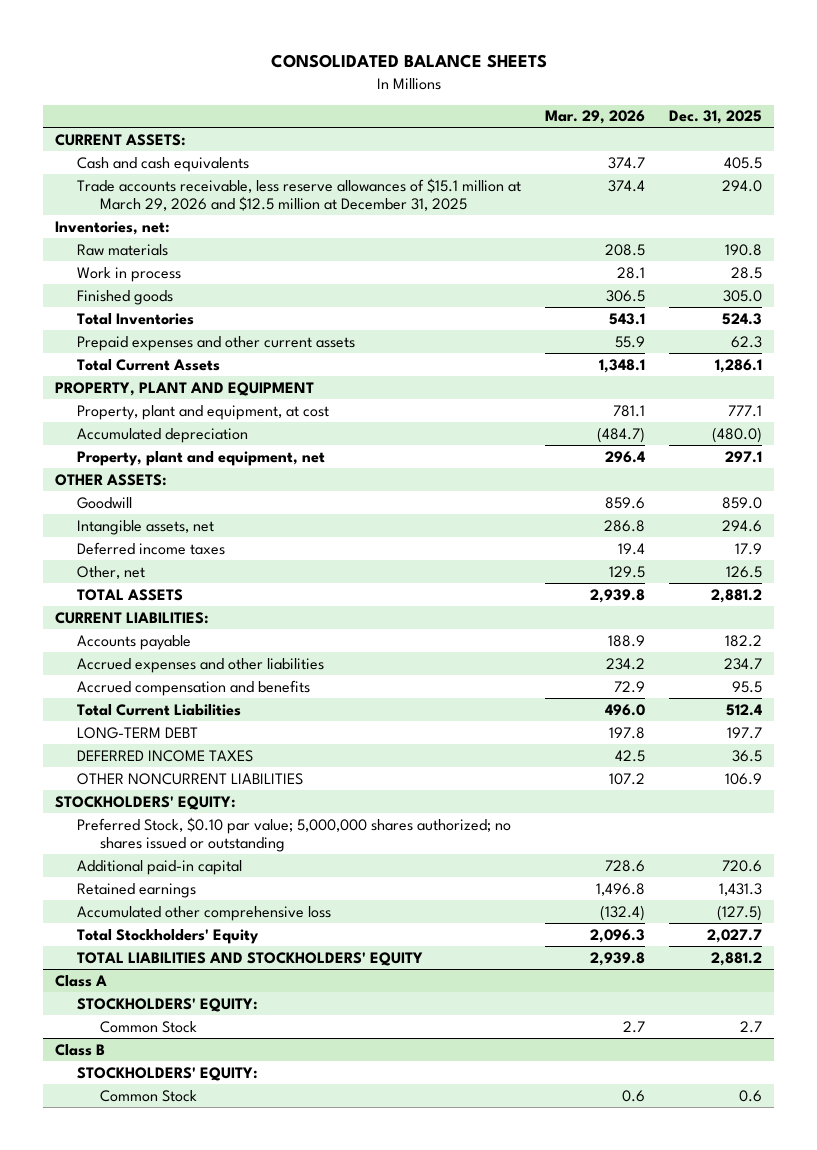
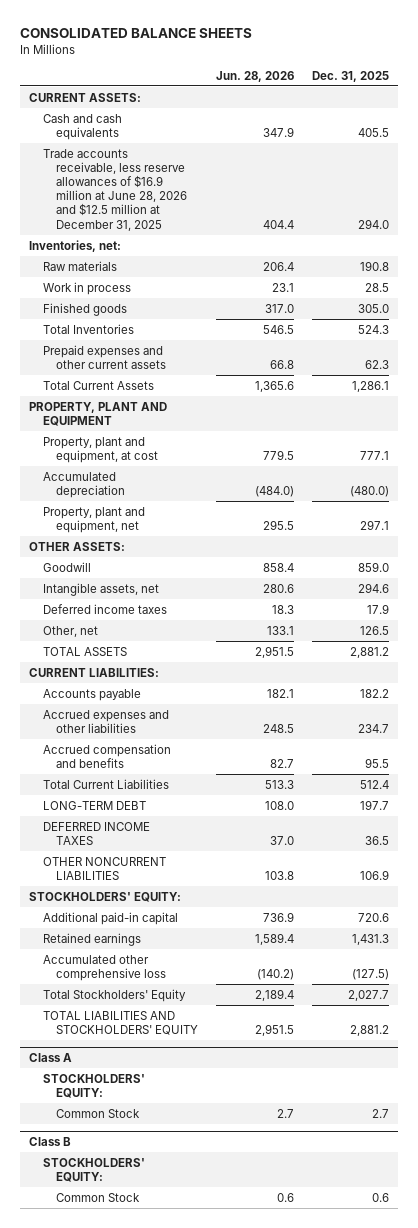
[545,110,646,125] Mar. 29, 2026 -> none
none -> [216,70,295,82] Jun. 28, 2026
[77,177,522,211] Trade accounts receivable, less reserve allowances of $15.1 million at March 29, 2026 and $12.5 million at December 31, 2025 -> [42,148,188,231] Trade accounts receivable, less reserve allowances of $16.9 million at June 28, 2026 and $12.5 million at December 31, 2025
[77,816,512,852] Preferred Stock, $0.10 par value; 5,000,000 shares authorized; no shares issued or outstanding -> none

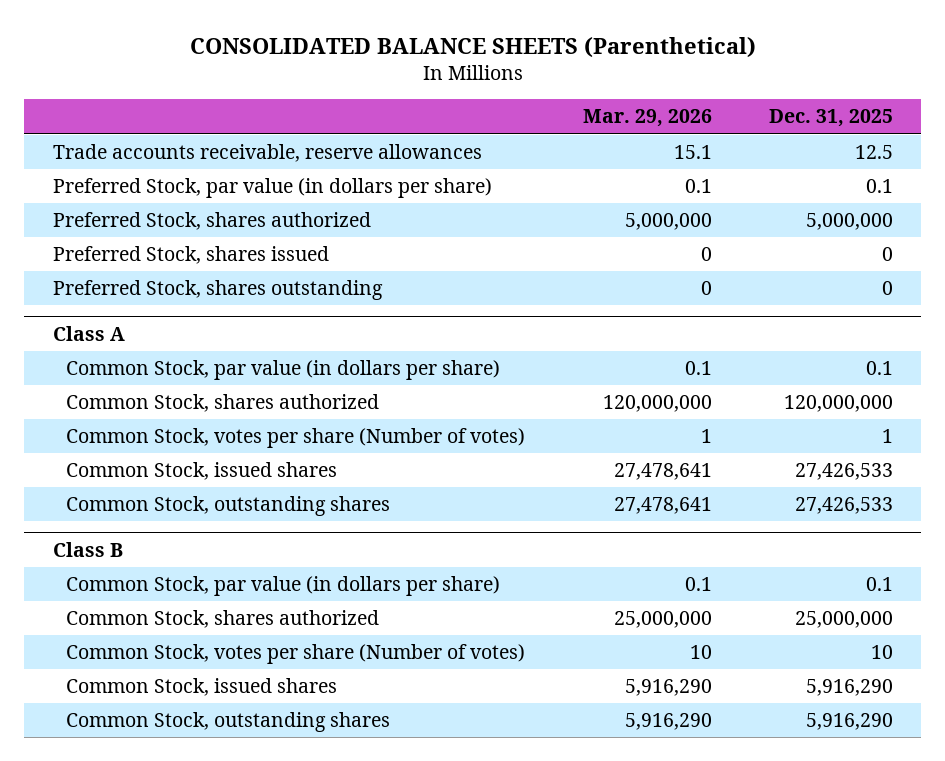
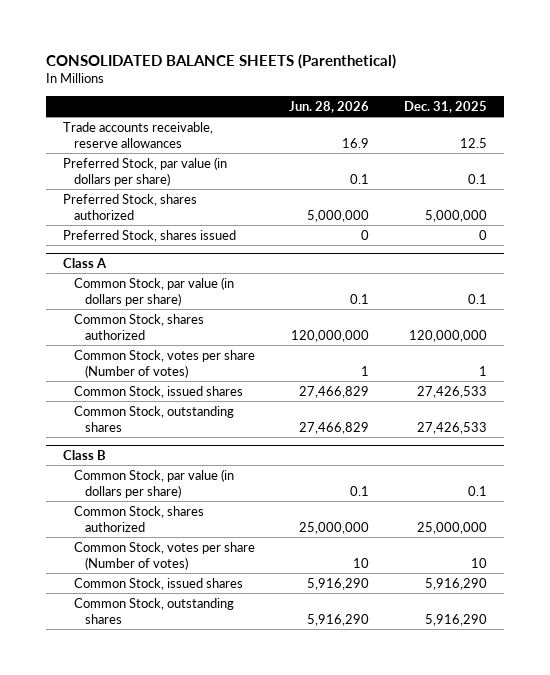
[582,109,712,128] Mar. 29, 2026 -> none
none -> [289,101,370,114] Jun. 28, 2026
[52,280,383,301] Preferred Stock, shares outstanding -> none

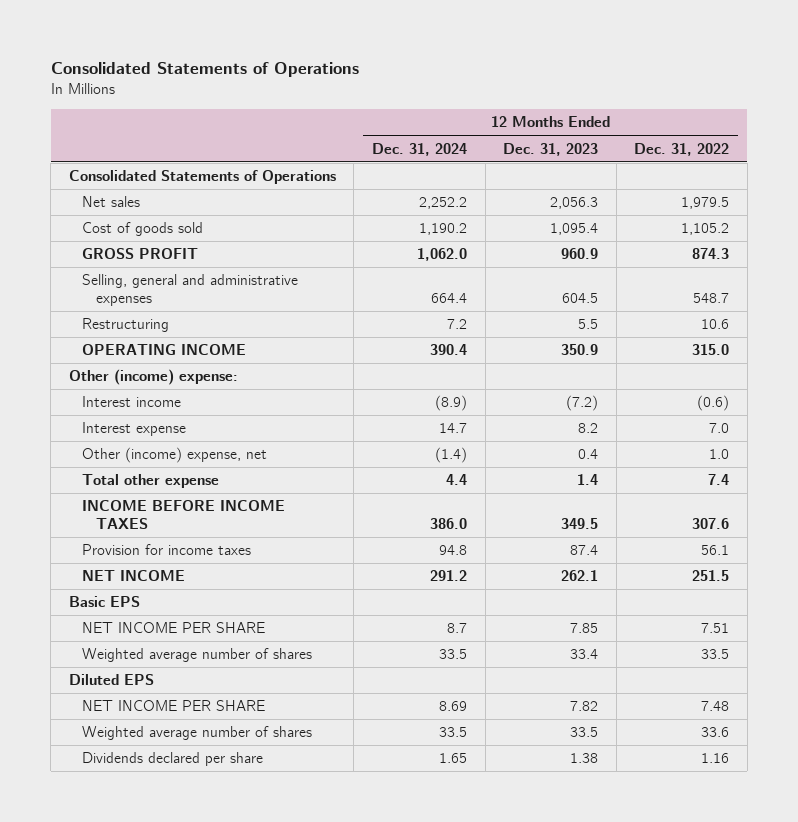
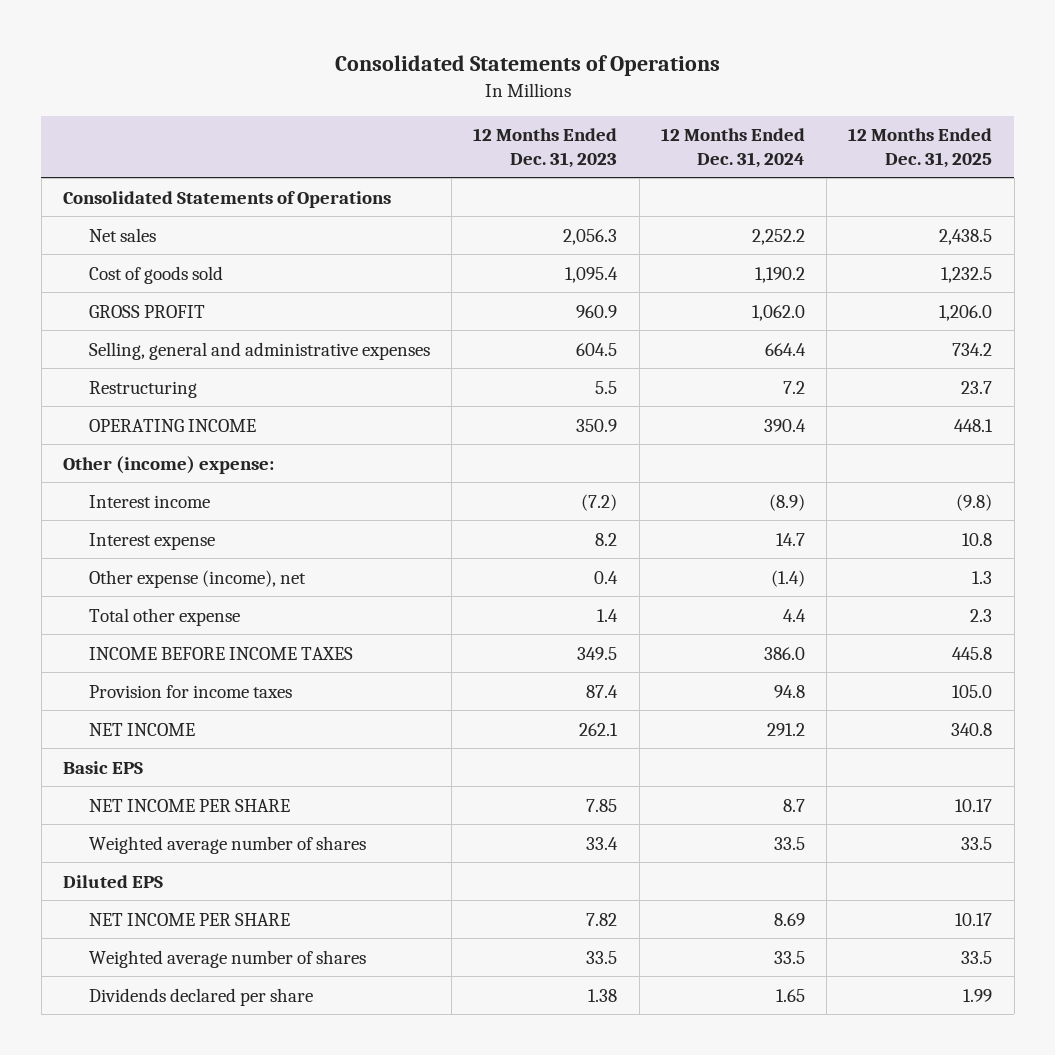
[634,142,730,156] Dec. 31, 2022 -> none
none -> [848,128,993,168] 12 Months Ended Dec. 31, 2025
[82,447,268,464] Other (income) expense, net -> [88,569,306,588] Other expense (income), net

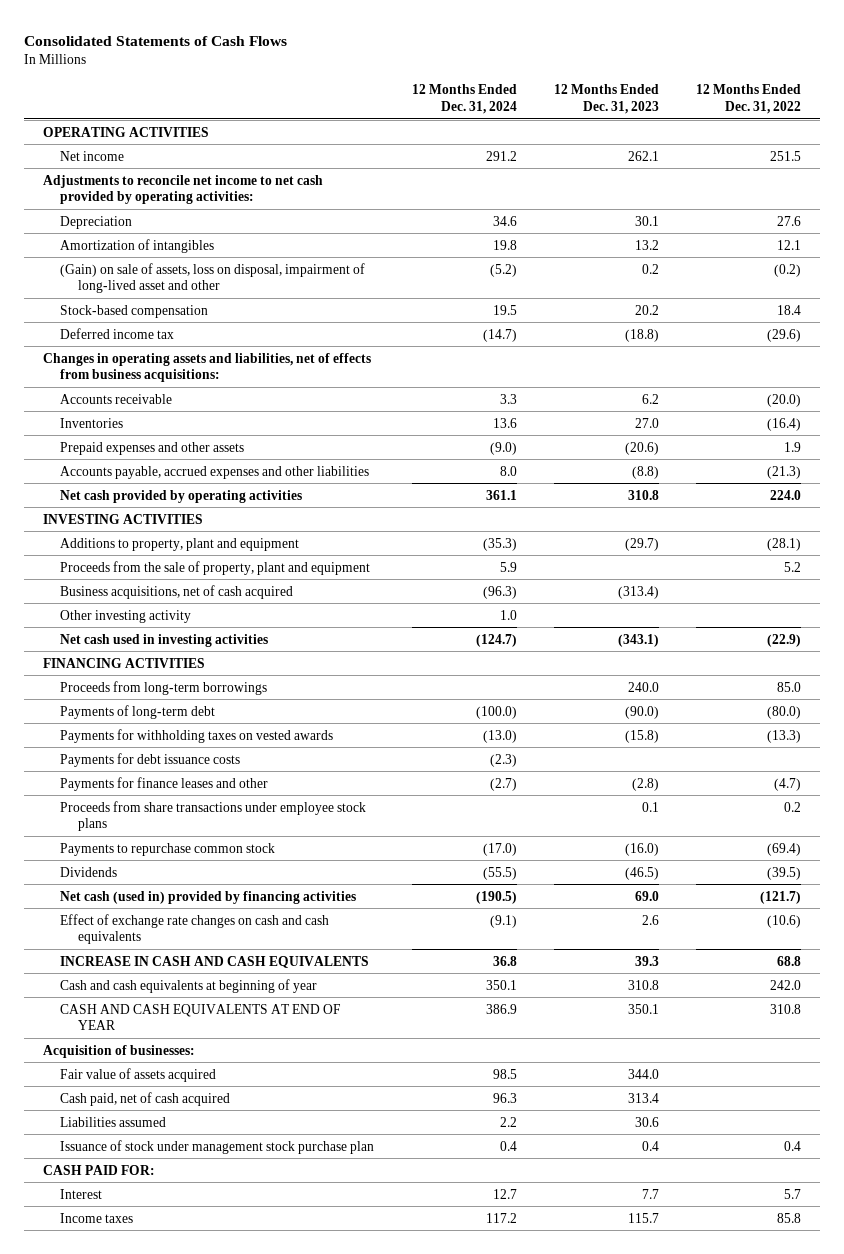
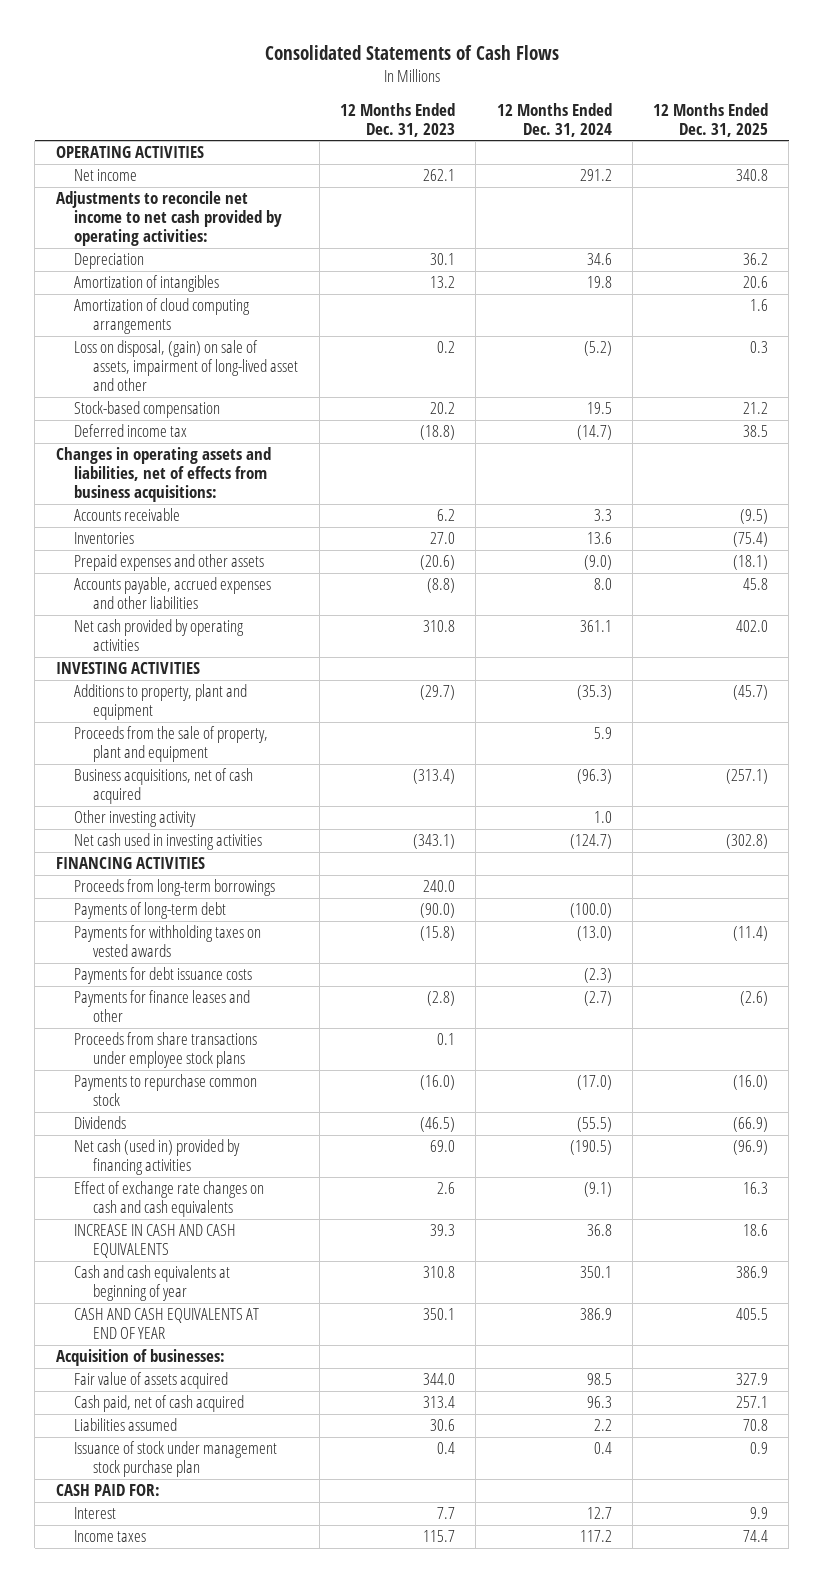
[696,84,802,114] 12 Months Ended Dec. 31, 2022 -> none
none -> [653,102,769,137] 12 Months Ended Dec. 31, 2025
none -> [74,298,251,335] Amortization of cloud computing arrangements
[60,262,366,294] (Gain) on sale of assets, loss on disposal, impairment of long-lived asset and other -> [74,340,299,392] Loss on disposal, (gain) on sale of assets, impairment of long-lived asset and other

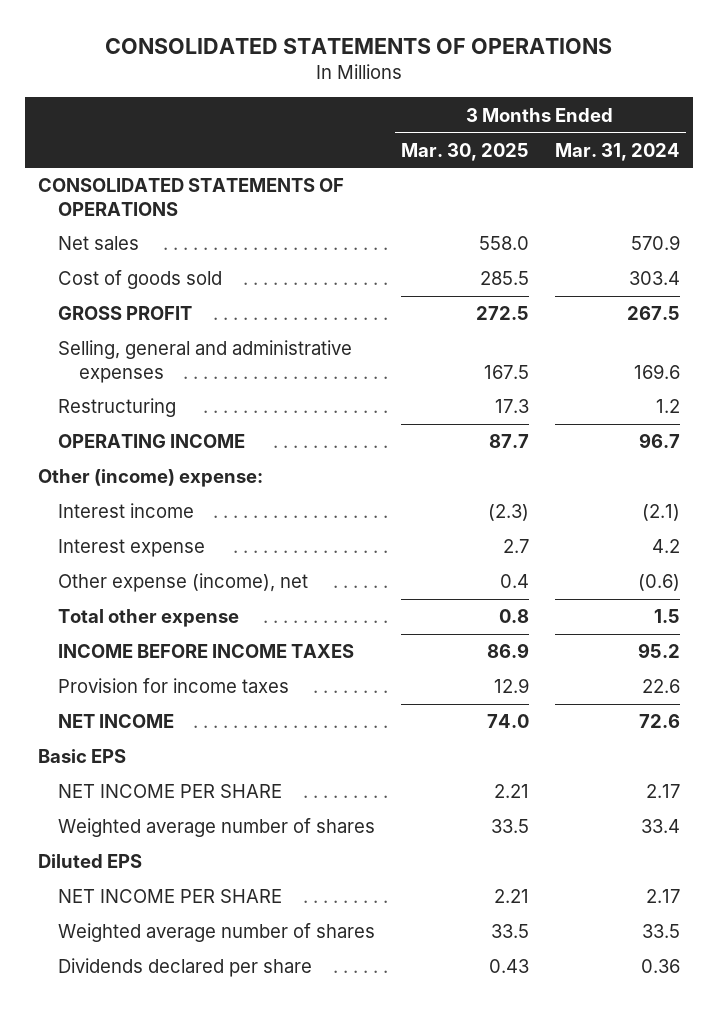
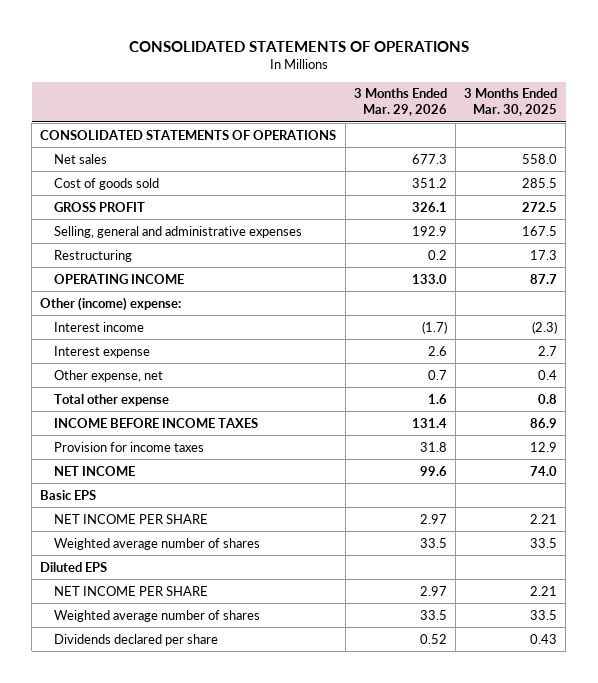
[554,142,680,161] Mar. 31, 2024 -> none
none -> [353,88,447,117] 3 Months Ended Mar. 29, 2026
[58,573,309,593] Other expense (income), net -> [53,369,163,382] Other expense, net

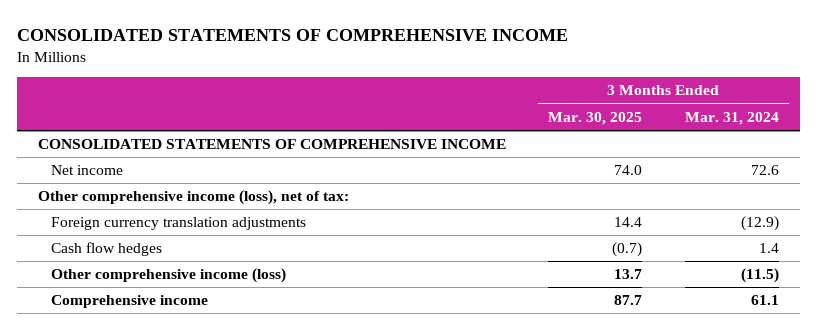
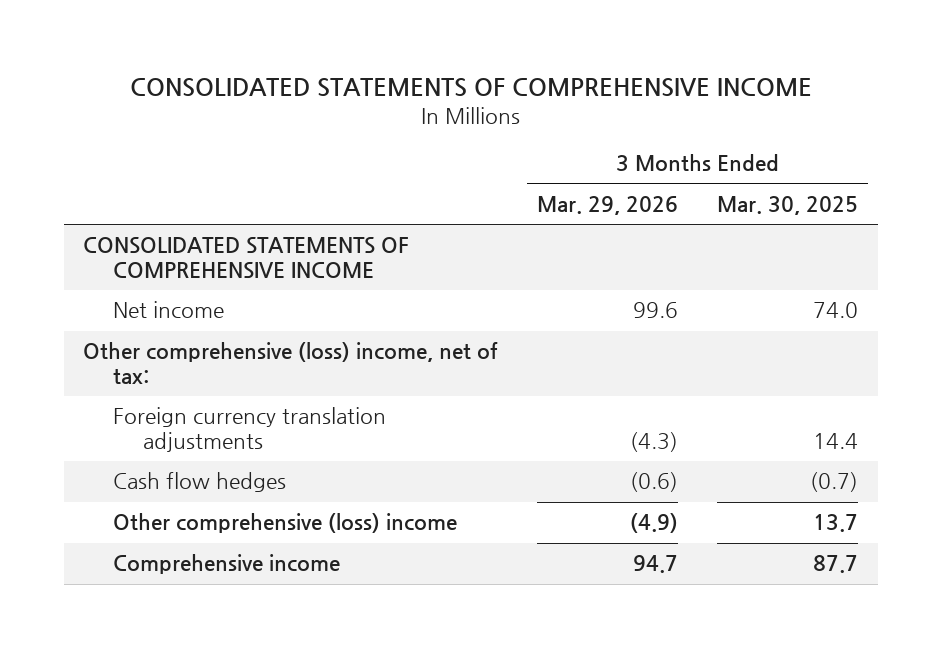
[684,111,779,125] Mar. 31, 2024 -> none
none -> [537,195,679,215] Mar. 29, 2026
[37,190,349,206] Other comprehensive income (loss), net of tax: -> [83,342,499,385] Other comprehensive (loss) income, net of tax:
[50,268,286,284] Other comprehensive income (loss) -> [112,513,457,534] Other comprehensive (loss) income

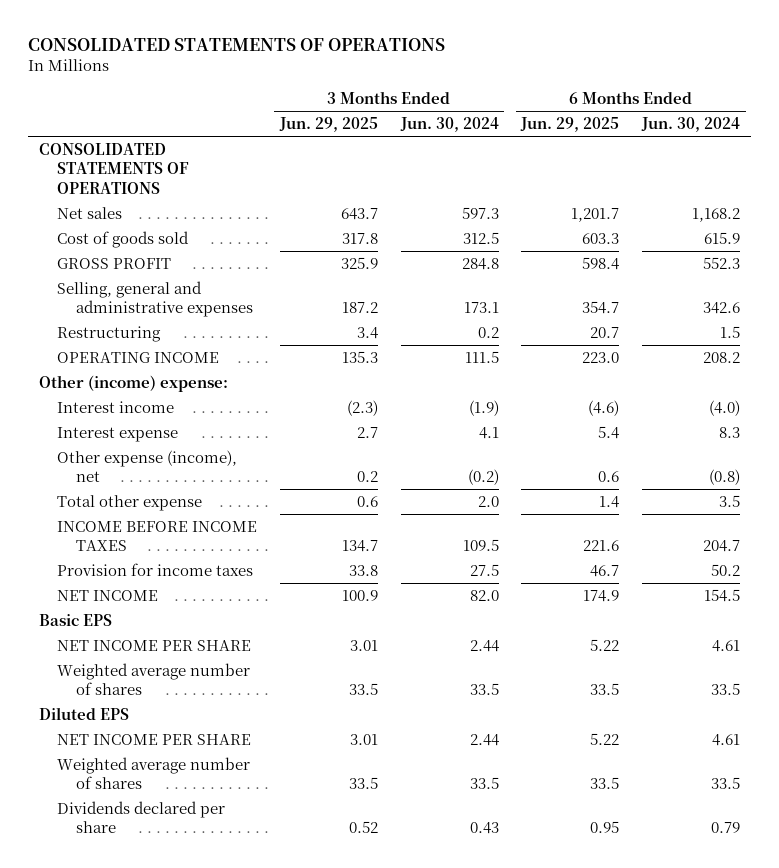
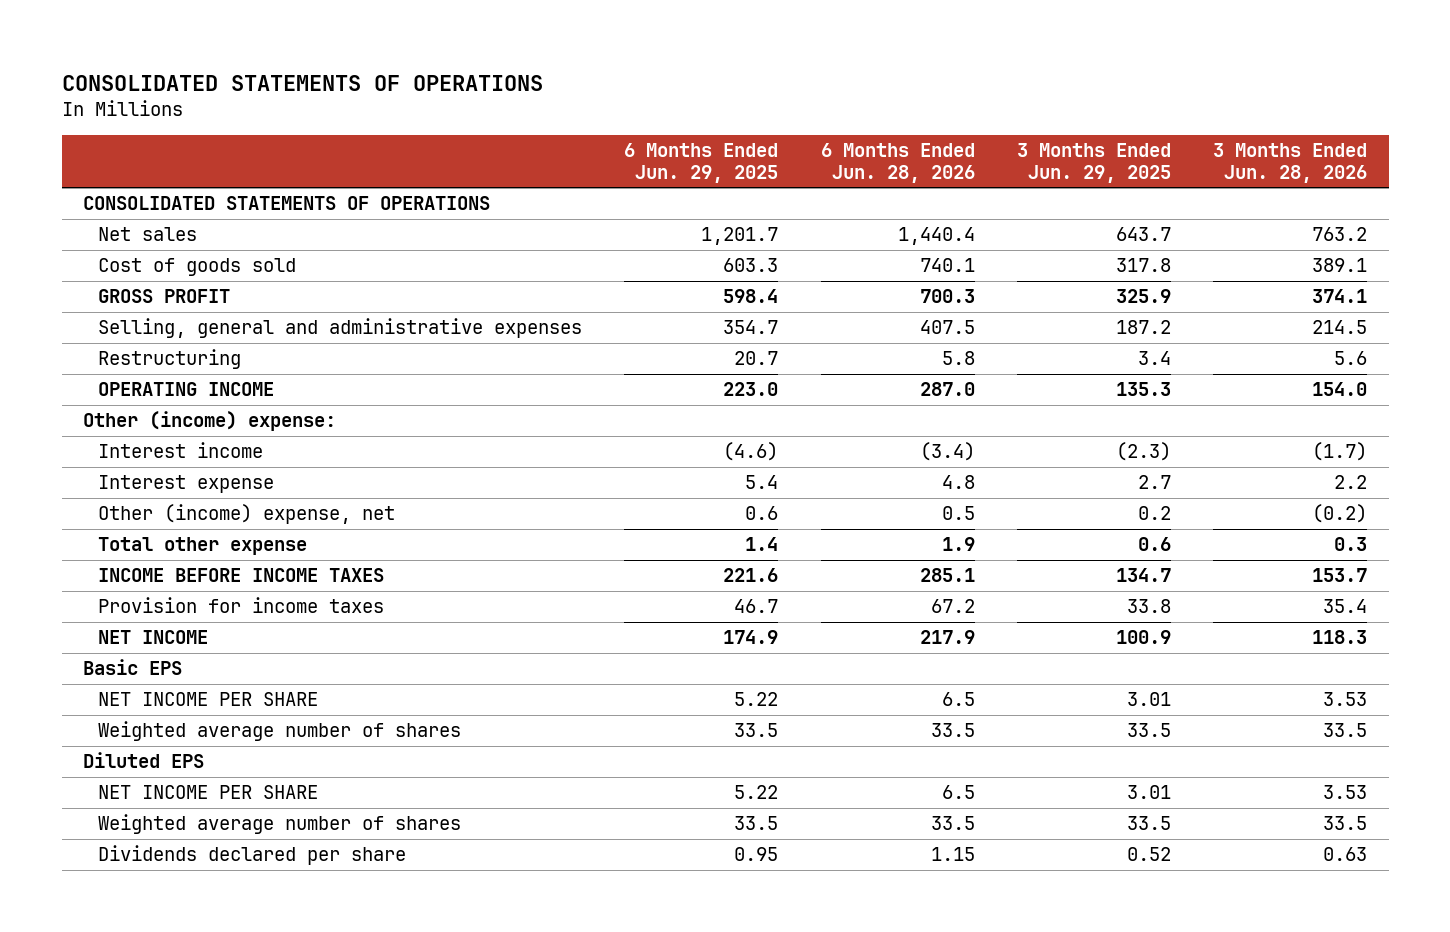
[399,117,499,133] Jun. 30, 2024 -> none
[640,117,740,133] Jun. 30, 2024 -> none
none -> [820,143,975,184] 6 Months Ended Jun. 28, 2026
none -> [1213,143,1368,184] 3 Months Ended Jun. 28, 2026
[57,449,238,483] Other expense (income), net -> [97,504,395,525] Other (income) expense, net

